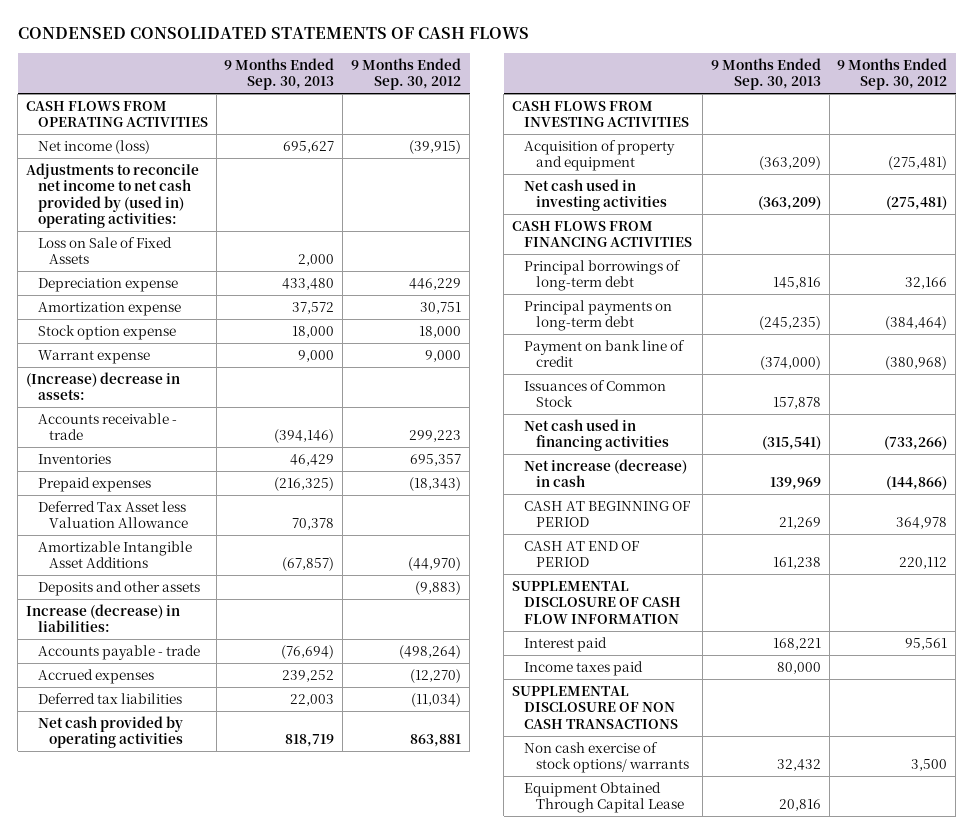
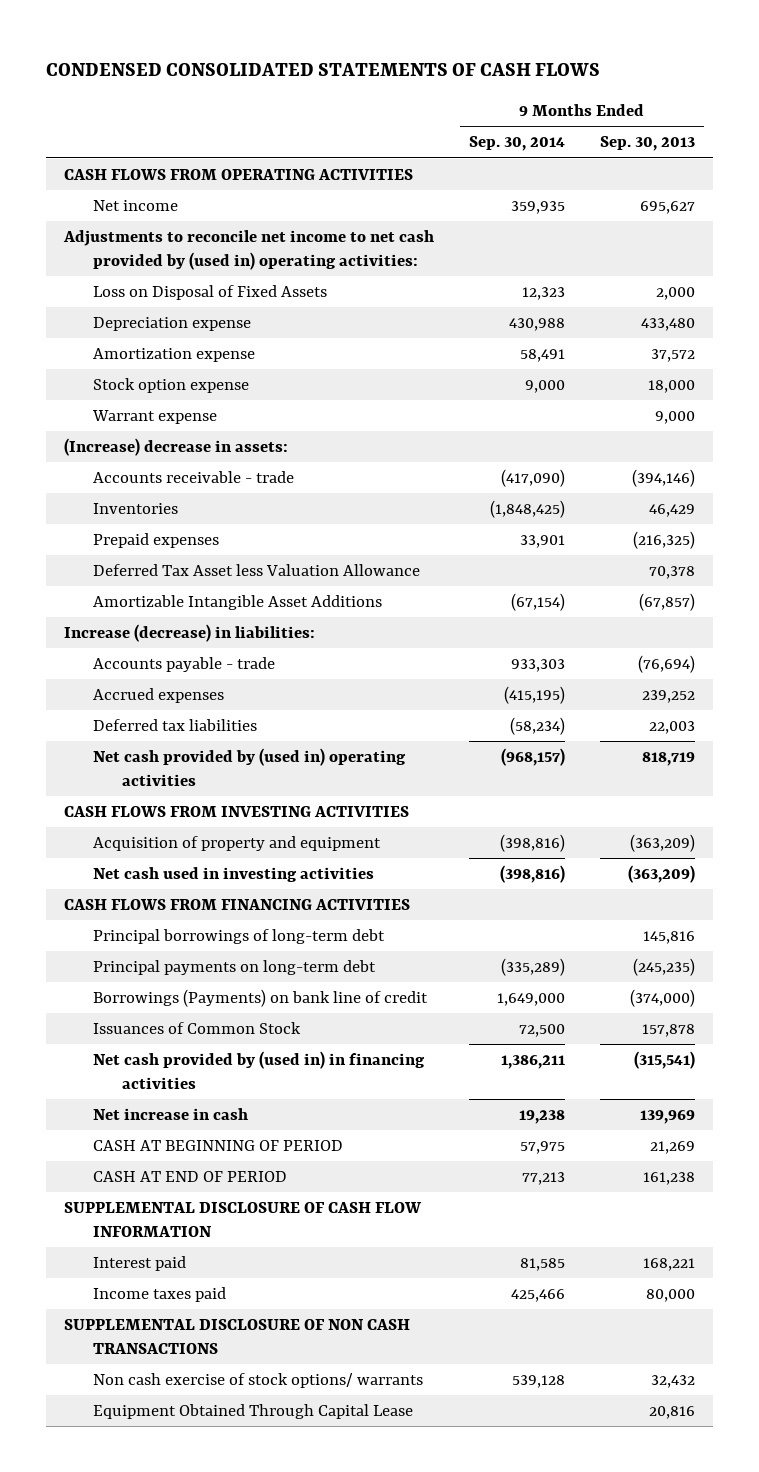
[351,57,462,91] 9 Months Ended Sep. 30, 2012 -> none
none -> [468,136,565,152] Sep. 30, 2014
[37,140,150,155] Net income (loss) -> [92,200,178,212] Net income
[37,237,172,265] Loss on Sale of Fixed Assets -> [92,285,327,301] Loss on Disposal of Fixed Assets
[37,581,200,597] Deposits and other assets -> none
[37,716,184,749] Net cash provided by operating activities -> [92,748,406,786] Net cash provided by (used in) operating activities
[523,340,685,368] Payment on bank line of credit -> [92,989,428,1008] Borrowings (Payments) on bank line of credit
[523,419,669,452] Net cash used in financing activities -> [92,1051,425,1089] Net cash provided by (used in) in financing activities
[523,459,687,488] Net increase (decrease) in cash -> [92,1108,248,1121] Net increase in cash

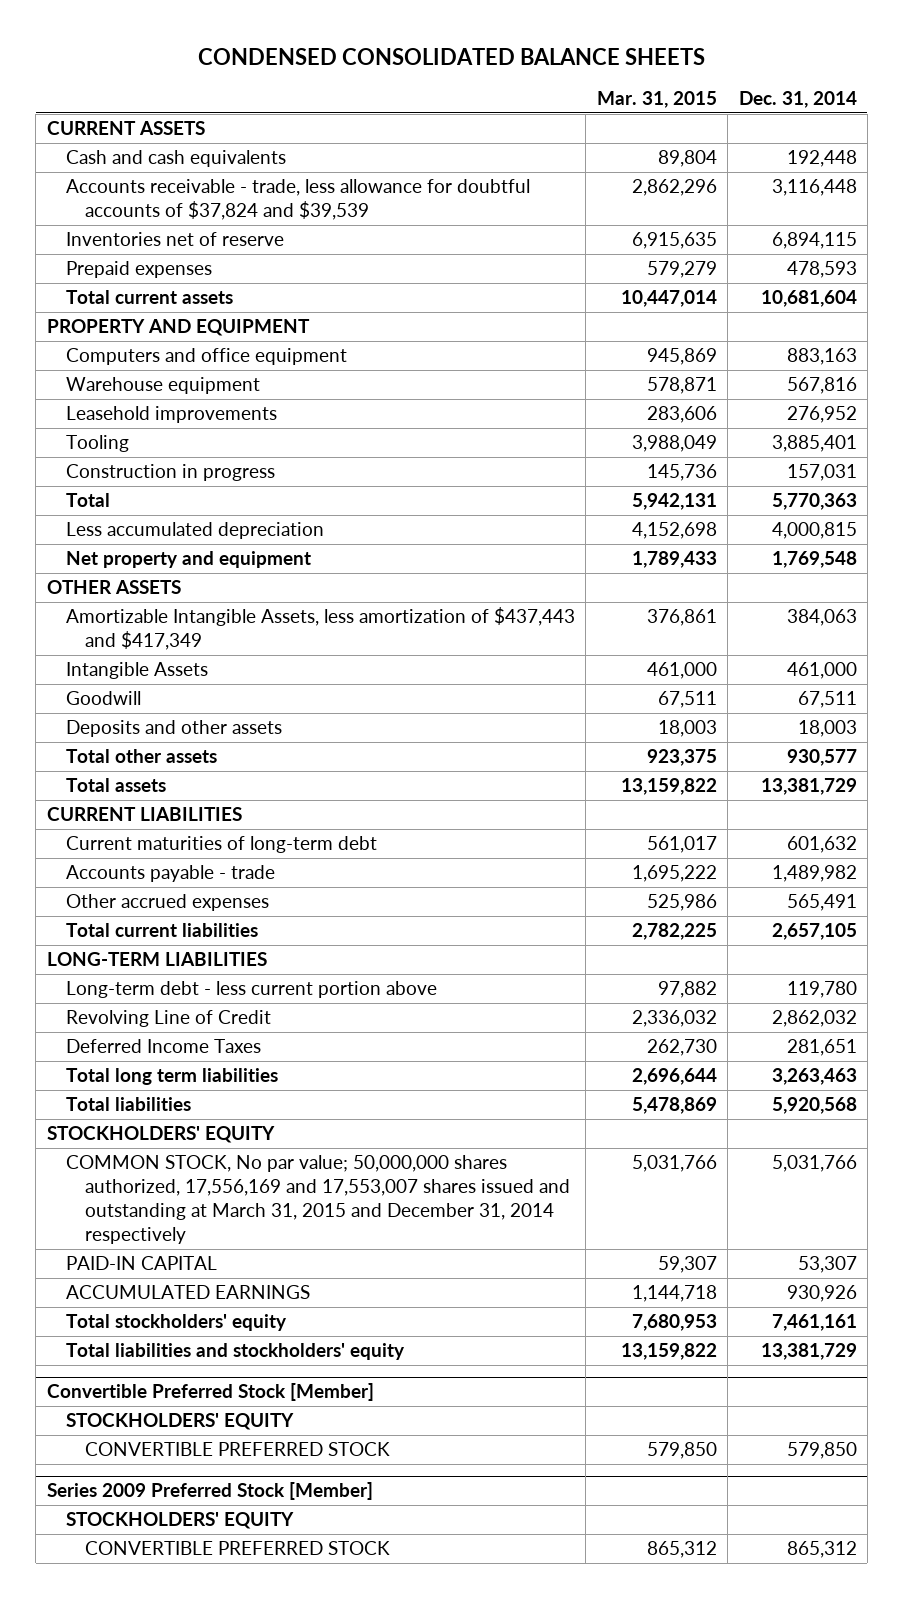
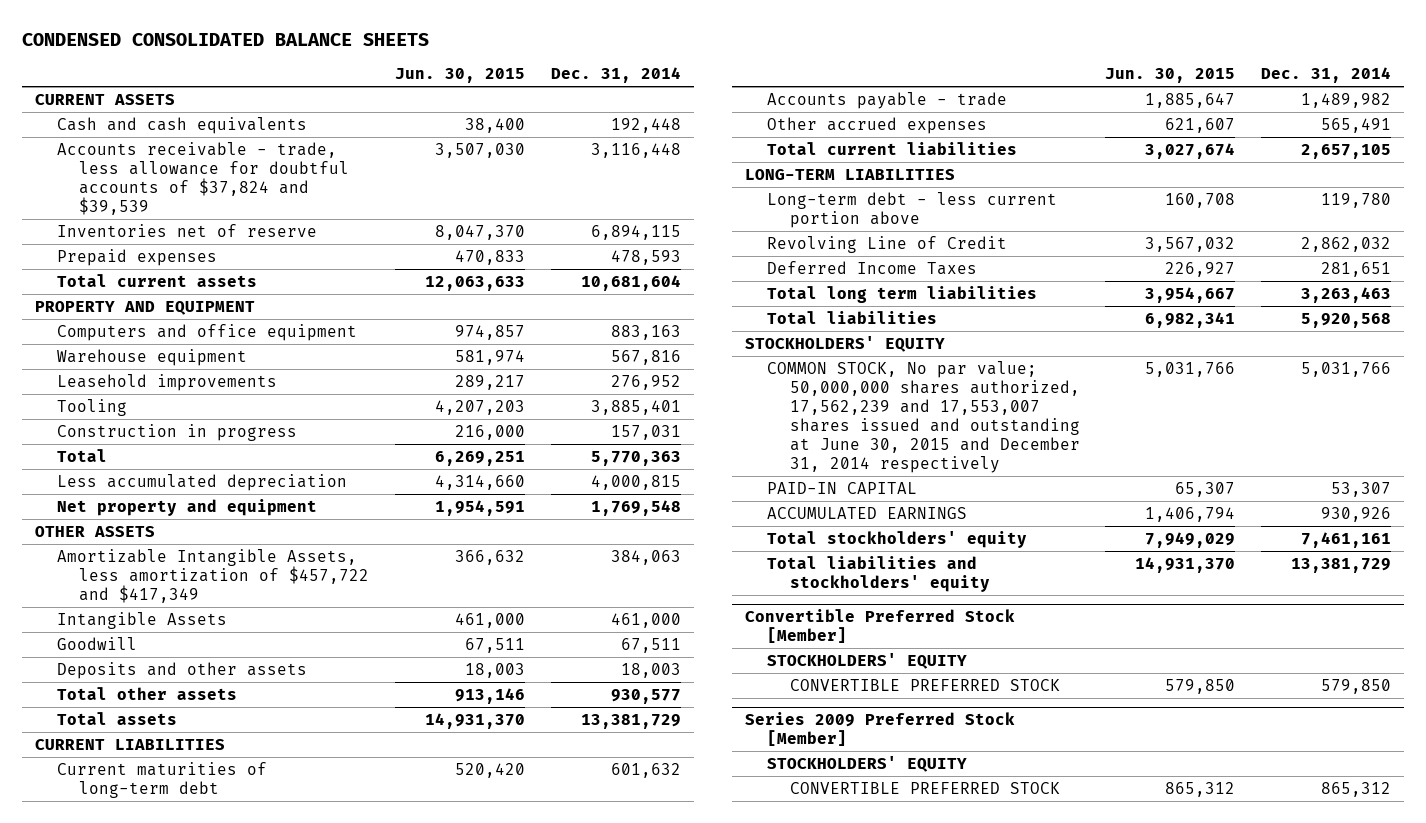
[596,90,717,108] Mar. 31, 2015 -> none
none -> [394,68,525,84] Jun. 30, 2015
[66,607,576,651] Amortizable Intangible Assets, less amortization of $437,443 and $417,349 -> [56,548,369,603] Amortizable Intangible Assets, less amortization of $457,722 and $417,349
[66,1155,571,1245] COMMON STOCK, No par value; 50,000,000 shares authorized, 17,556,169 and 17,553,007 shares issued and outstanding at March 31, 2015 and December 31, 2014 respectively -> [767,360,1080,474] COMMON STOCK, No par value; 50,000,000 shares authorized, 17,562,239 and 17,553,007 shares issued and outstanding at June 30, 2015 and December 31, 2014 respectively

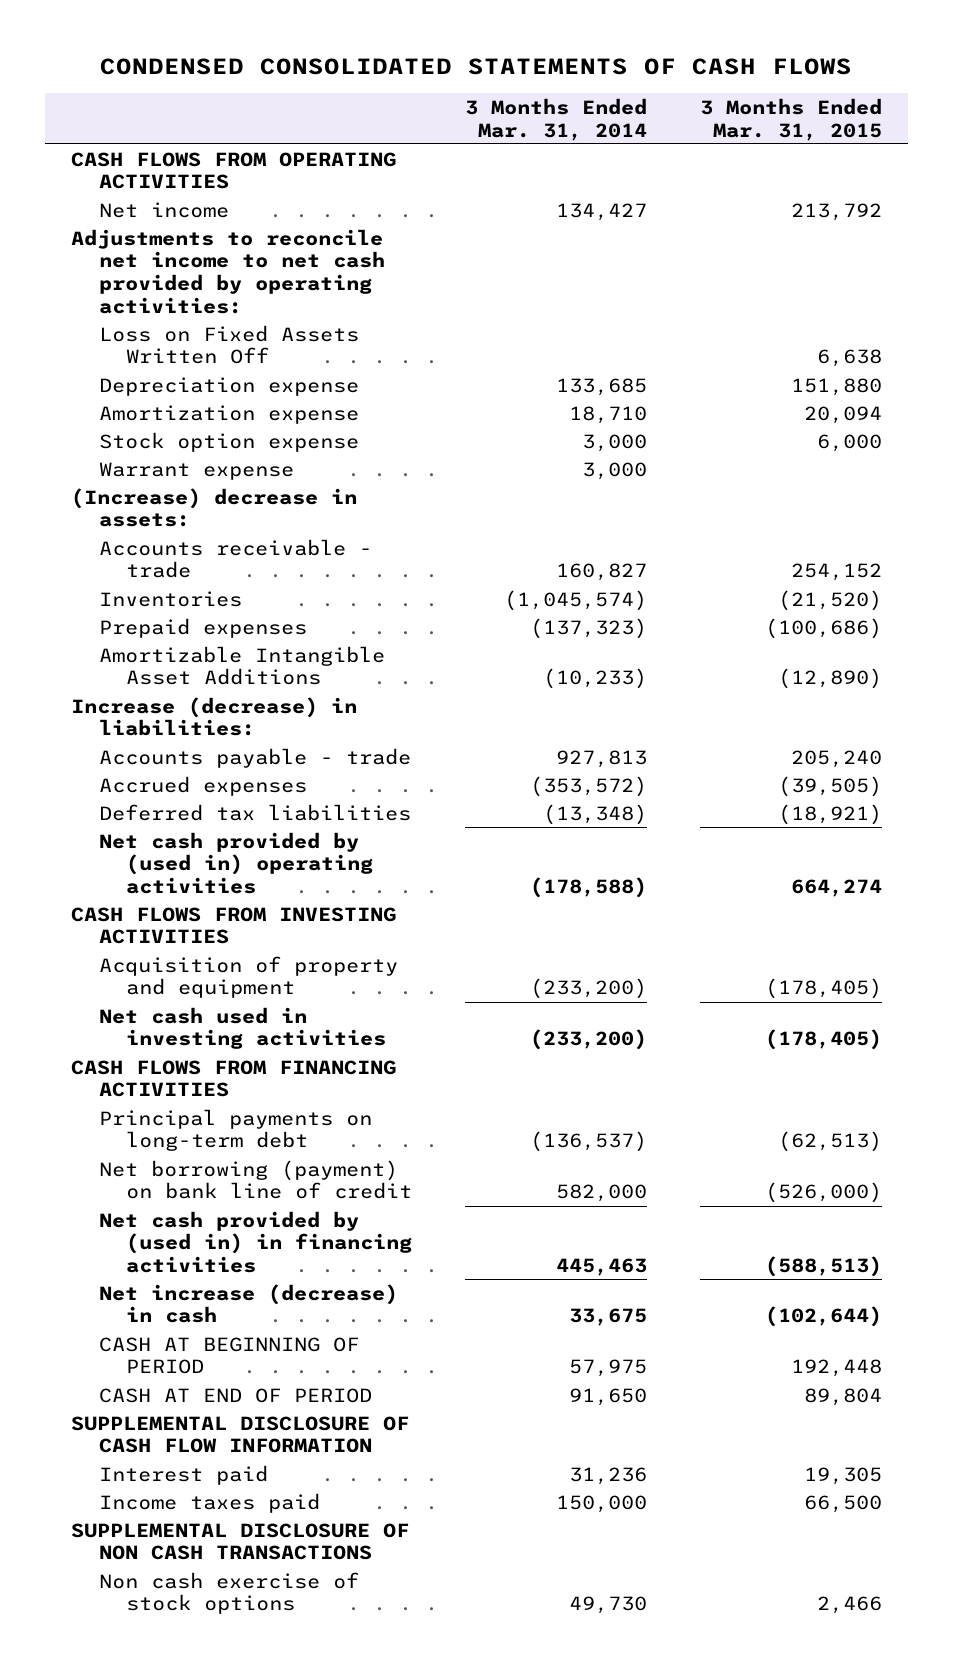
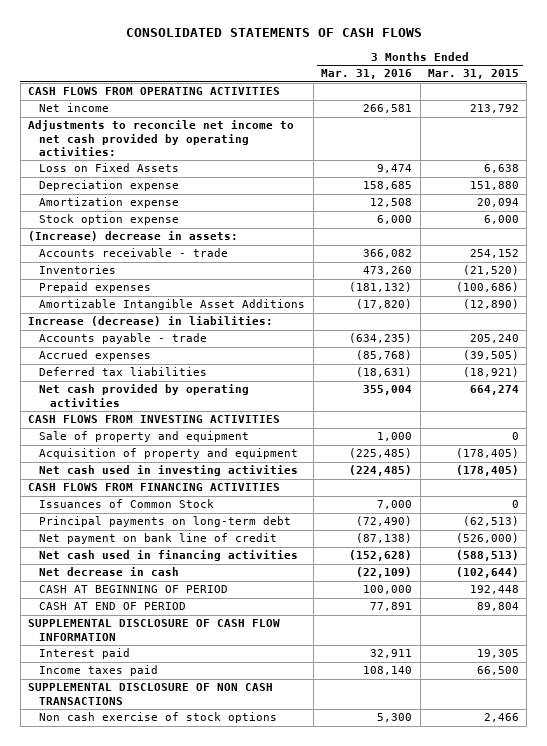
[100,58,853,76] CONDENSED CONSOLIDATED STATEMENTS OF CASH FLOWS -> [125,28,422,38] CONSOLIDATED STATEMENTS OF CASH FLOWS
[464,97,647,141] 3 Months Ended Mar. 31, 2014 -> none
none -> [321,69,413,80] Mar. 31, 2016
[98,324,359,365] Loss on Fixed Assets Written Off -> [39,163,180,173] Loss on Fixed Assets
[98,461,294,480] Warrant expense -> none
[98,831,374,894] Net cash provided by (used in) operating activities -> [39,384,250,407] Net cash provided by operating activities
none -> [39,431,250,443] Sale of property and equipment
none -> [39,499,215,509] Issuances of Common Stock
[98,1159,413,1200] Net borrowing (payment) on bank line of credit -> [39,533,278,545] Net payment on bank line of credit
[98,1210,413,1273] Net cash provided by (used in) in financing activities -> [39,550,299,562] Net cash used in financing activities
[98,1283,398,1324] Net increase (decrease) in cash -> [39,567,180,577] Net decrease in cash

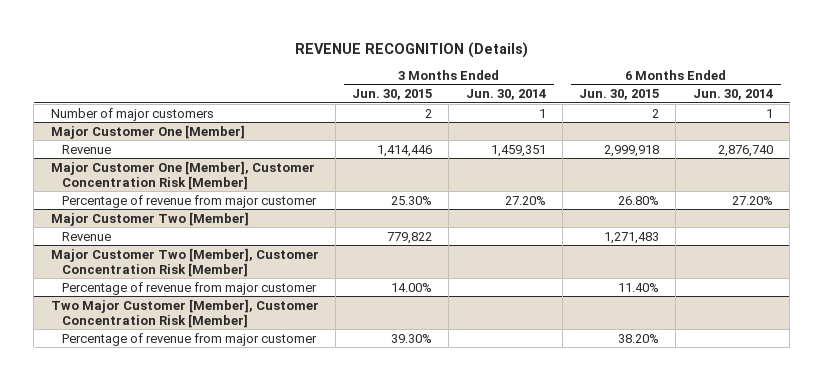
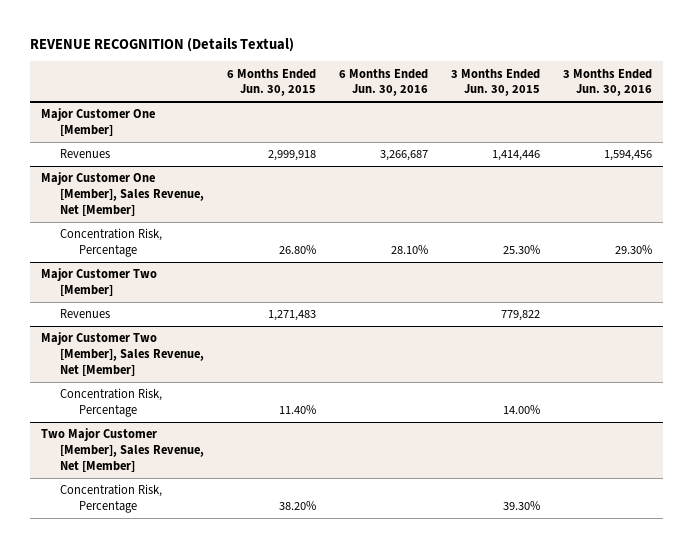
[294,41,528,58] REVENUE RECOGNITION (Details) -> [29,36,294,52] REVENUE RECOGNITION (Details Textual)
[465,89,546,101] Jun. 30, 2014 -> none
[692,89,773,101] Jun. 30, 2014 -> none
none -> [338,68,428,97] 6 Months Ended Jun. 30, 2016
none -> [562,68,652,97] 3 Months Ended Jun. 30, 2016
[50,107,214,121] Number of major customers -> none
[50,160,315,190] Major Customer One [Member], Customer Concentration Risk [Member] -> none
[62,144,112,154] Revenue -> [60,149,111,159] Revenues
none -> [41,172,205,216] Major Customer One [Member], Sales Revenue, Net [Member]
[62,194,318,208] Percentage of revenue from major customer -> [60,228,163,257] Concentration Risk, Percentage
[50,247,319,277] Major Customer Two [Member], Customer Concentration Risk [Member] -> none
[50,298,319,328] Two Major Customer [Member], Customer Concentration Risk [Member] -> none
[62,231,112,241] Revenue -> [60,309,111,319] Revenues
none -> [41,332,205,376] Major Customer Two [Member], Sales Revenue, Net [Member]
[62,281,318,295] Percentage of revenue from major customer -> [60,388,163,417] Concentration Risk, Percentage
none -> [41,428,205,472] Two Major Customer [Member], Sales Revenue, Net [Member]
[62,332,318,346] Percentage of revenue from major customer -> [60,484,163,513] Concentration Risk, Percentage

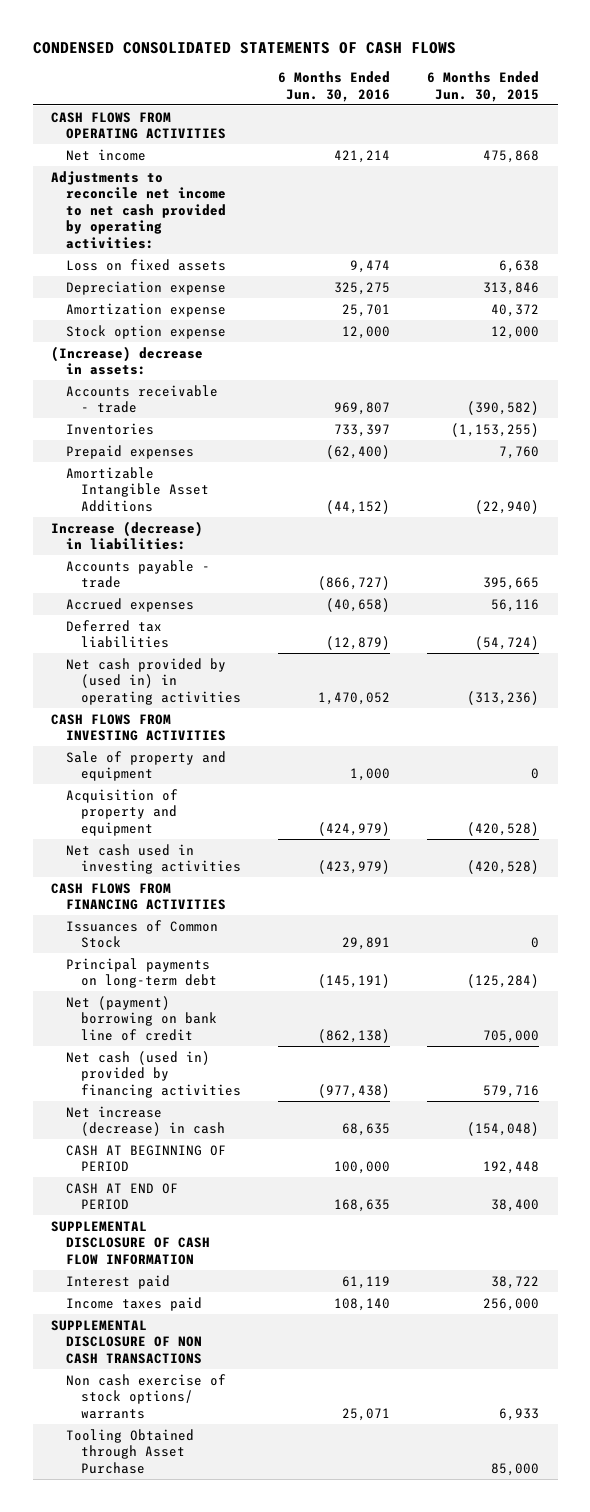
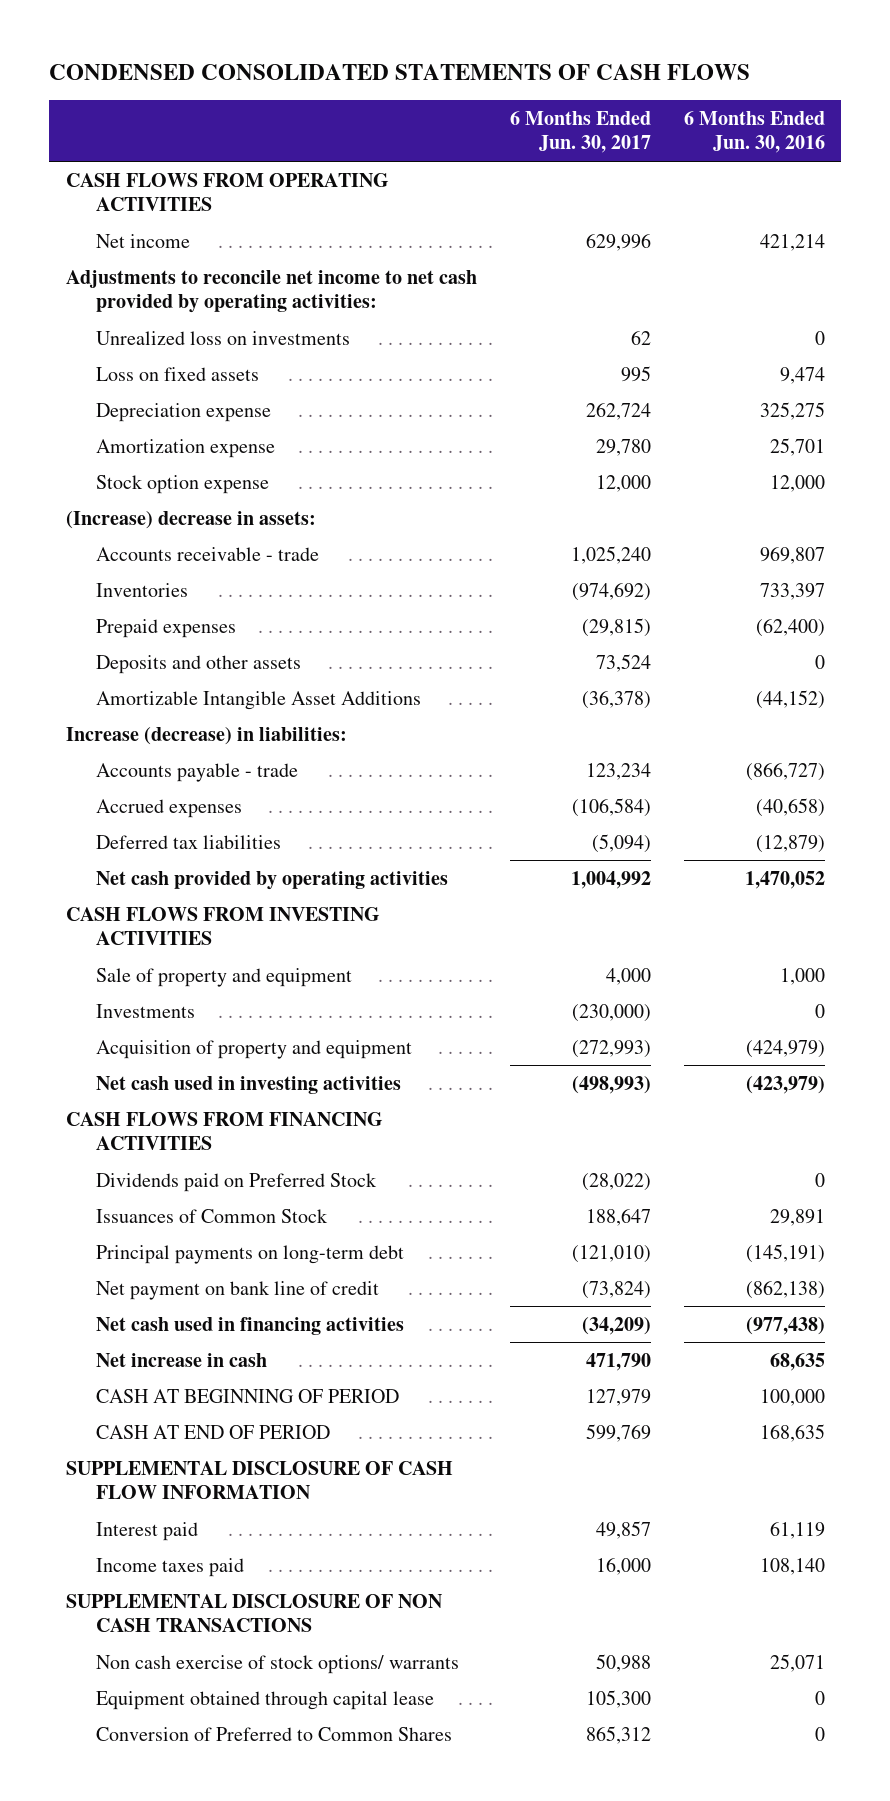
[427,71,540,102] 6 Months Ended Jun. 30, 2015 -> none
none -> [509,110,651,154] 6 Months Ended Jun. 30, 2017
none -> [96,330,351,345] Unrealized loss on investments
none -> [96,654,302,674] Deposits and other assets
[65,657,241,705] Net cash provided by (used in) in operating activities -> [96,870,449,890] Net cash provided by operating activities
none -> [96,1003,196,1018] Investments
none -> [96,1172,378,1192] Dividends paid on Preferred Stock
[65,995,217,1041] Net (payment) borrowing on bank line of credit -> [96,1280,380,1300] Net payment on bank line of credit
[65,1050,241,1098] Net cash (used in) provided by financing activities -> [96,1316,405,1335] Net cash used in financing activities
[65,1105,225,1137] Net increase (decrease) in cash -> [96,1352,268,1367] Net increase in cash
[65,1428,194,1474] Tooling Obtained through Asset Purchase -> none
none -> [96,1690,435,1710] Equipment obtained through capital lease
none -> [96,1726,453,1741] Conversion of Preferred to Common Shares

